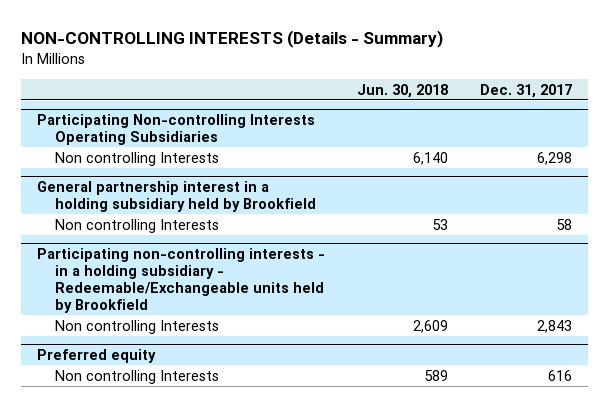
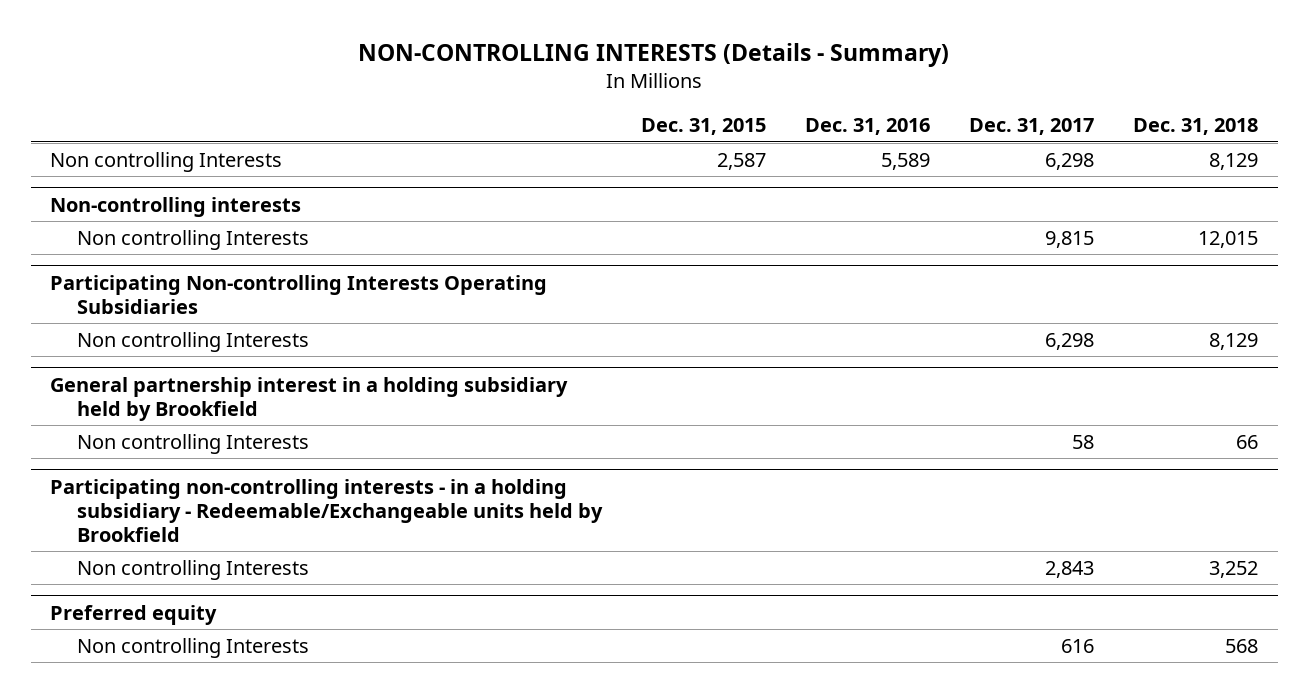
[357,83,449,98] Jun. 30, 2018 -> none
none -> [641,117,767,135] Dec. 31, 2015
none -> [805,117,931,135] Dec. 31, 2016
none -> [1133,117,1259,135] Dec. 31, 2018
none -> [50,151,283,172] Non controlling Interests
none -> [50,196,302,217] Non-controlling interests
none -> [77,229,310,250] Non controlling Interests

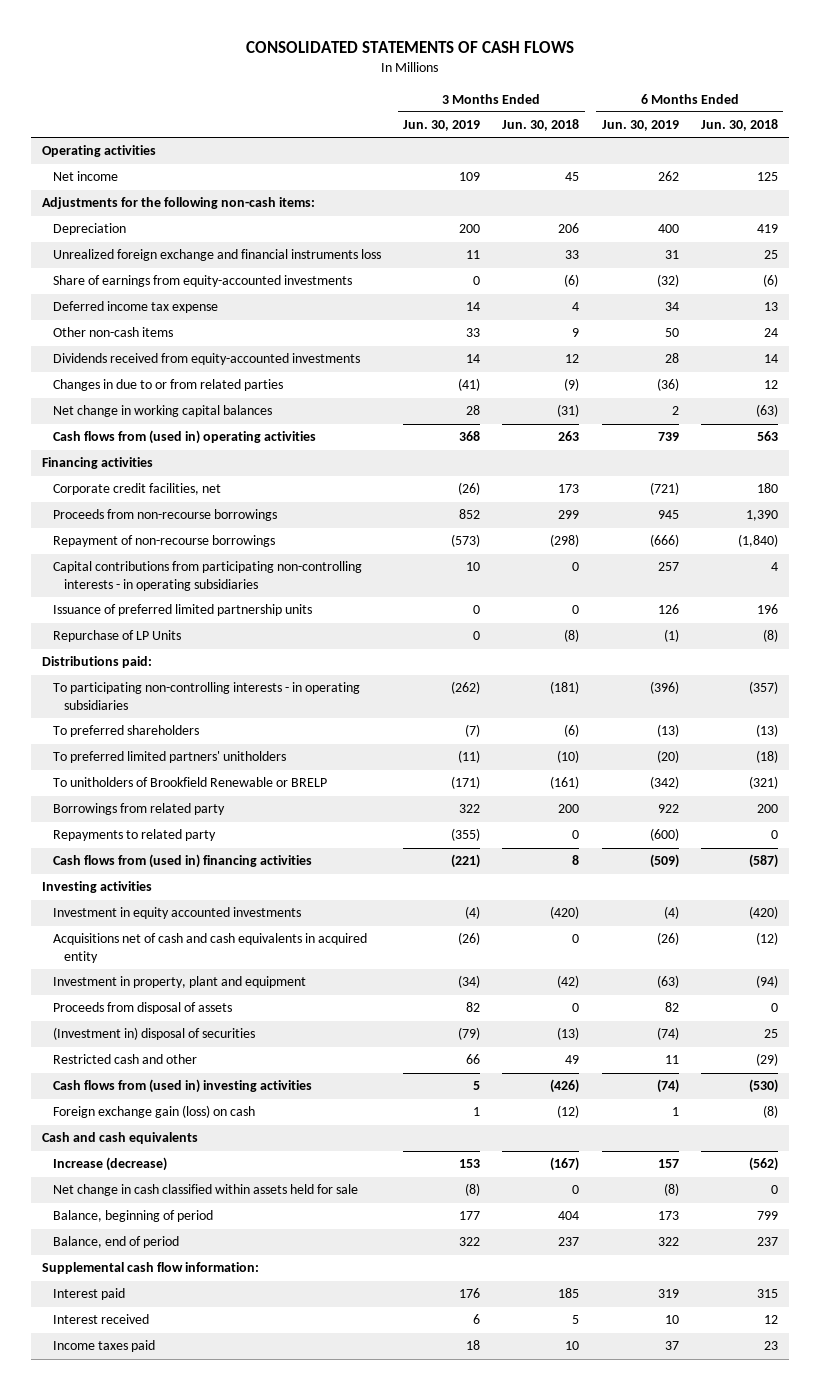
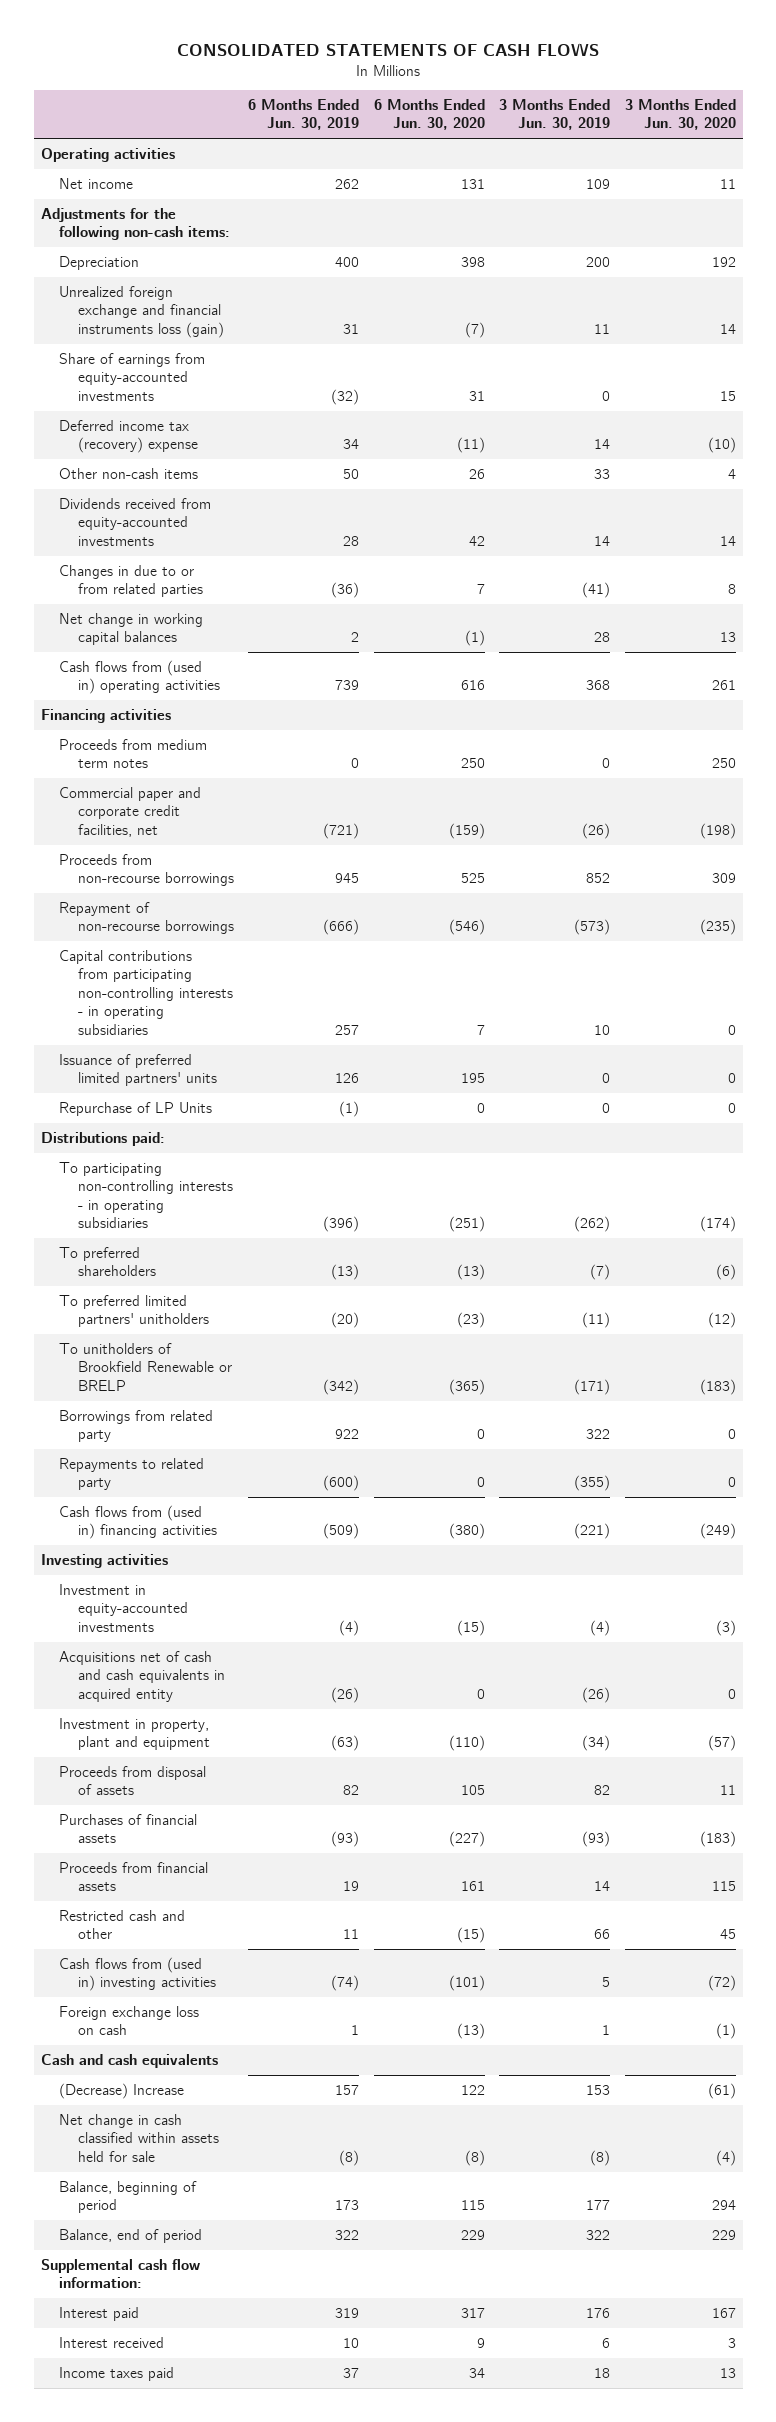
[502,119,580,132] Jun. 30, 2018 -> none
[700,119,778,132] Jun. 30, 2018 -> none
none -> [373,98,485,131] 6 Months Ended Jun. 30, 2020
none -> [624,98,736,131] 3 Months Ended Jun. 30, 2020
[53,249,382,262] Unrealized foreign exchange and financial instruments loss -> [59,285,224,338] Unrealized foreign exchange and financial instruments loss (gain)
[53,301,219,314] Deferred income tax expense -> [59,419,198,454] Deferred income tax (recovery) expense
none -> [59,738,208,769] Proceeds from medium term notes
[53,483,222,496] Corporate credit facilities, net -> [59,786,202,837] Commercial paper and corporate credit facilities, net
[53,604,313,617] Issuance of preferred limited partnership units -> [59,1053,217,1087] Issuance of preferred limited partners' units
[53,907,302,920] Investment in equity accounted investments -> [59,1583,188,1632] Investment in equity-accounted investments
[53,1027,256,1041] (Investment in) disposal of securities -> none
none -> [59,1813,198,1844] Purchases of financial assets
none -> [59,1861,209,1892] Proceeds from financial assets
[53,1105,256,1119] Foreign exchange gain (loss) on cash -> [59,2005,200,2036] Foreign exchange loss on cash
[53,1157,168,1172] Increase (decrease) -> [59,2082,185,2099] (Decrease) Increase

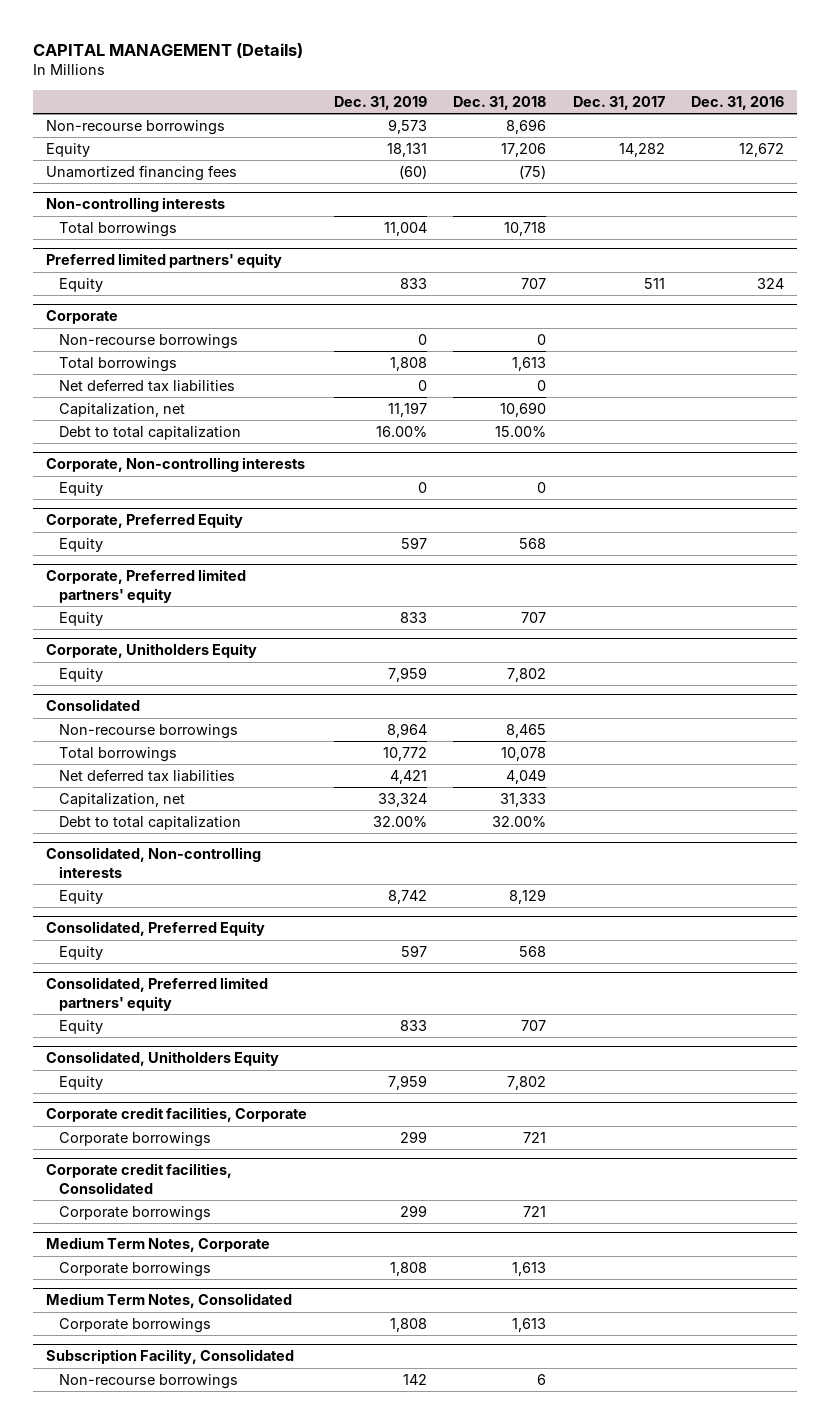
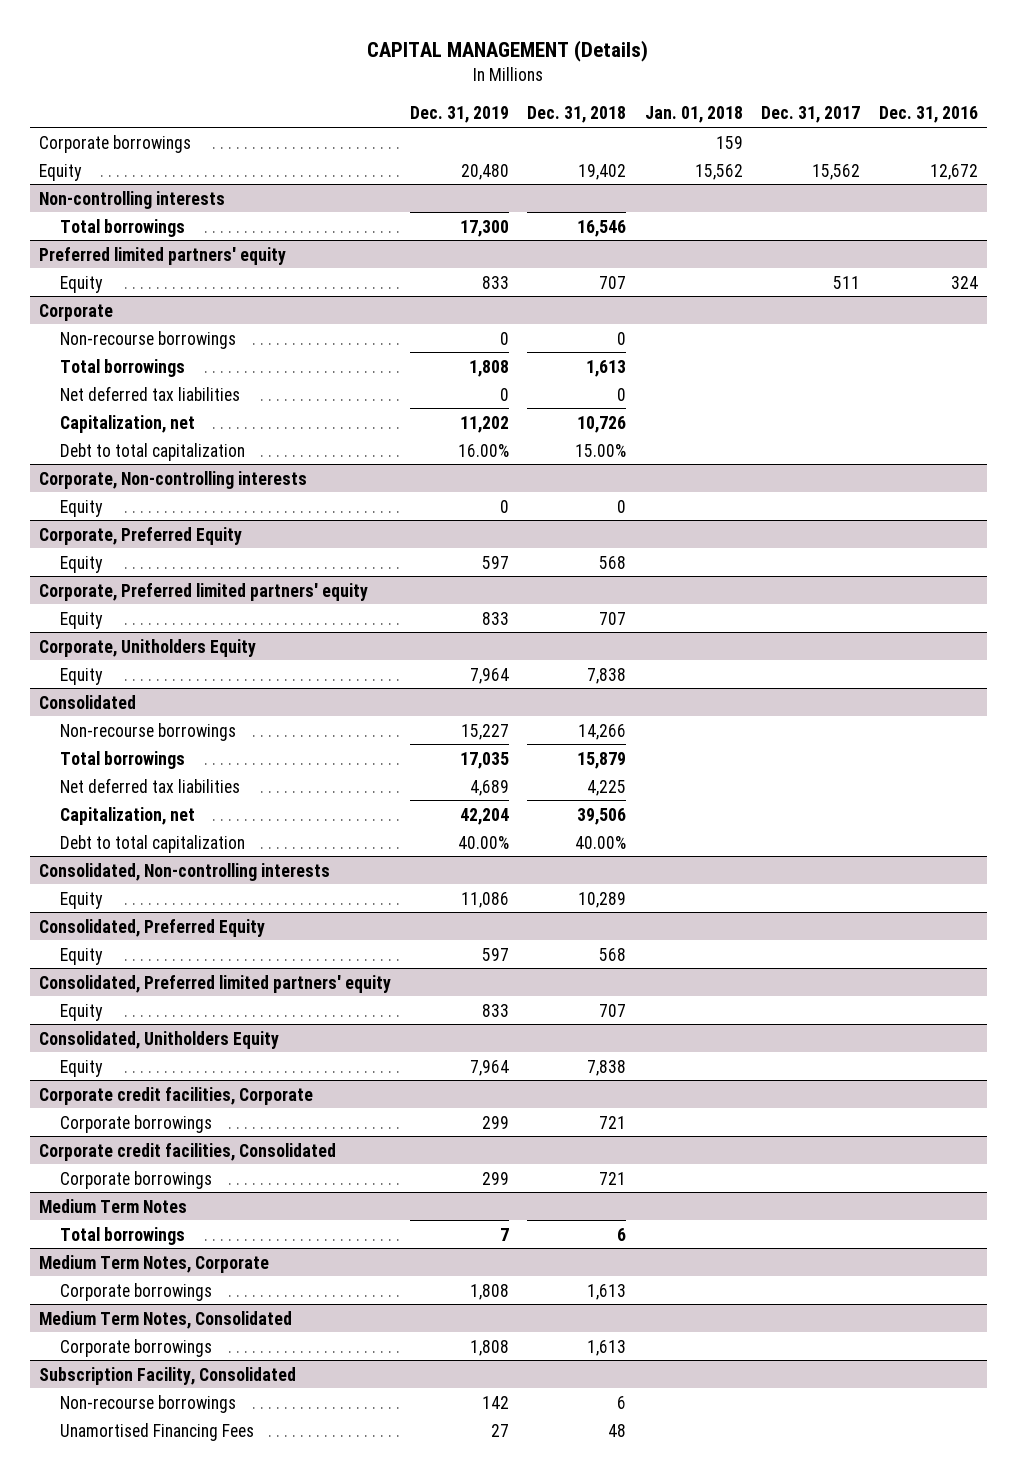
none -> [644,106,743,124] Jan. 01, 2018
[46,119,226,135] Non-recourse borrowings -> none
[46,164,238,181] Unamortized financing fees -> none
none -> [38,134,191,153] Corporate borrowings
[386,142,427,157] 18,131 -> [460,163,509,180] 20,480
[501,142,547,157] 17,206 -> [578,163,627,180] 19,402
[618,142,665,157] 14,282 -> [812,163,861,180] 15,562
[383,221,427,236] 11,004 -> [459,219,509,237] 17,300
[504,221,547,236] 10,718 -> [577,219,627,237] 16,546
[387,401,427,417] 11,197 -> [459,415,509,433] 11,202
[500,401,547,417] 10,690 -> [577,415,627,433] 10,726
[387,666,427,682] 7,959 -> [469,667,509,684] 7,964
[507,667,547,682] 7,802 -> [587,667,627,684] 7,838
[386,722,427,738] 8,964 -> [460,723,509,740] 15,227
[506,723,547,738] 8,465 -> [578,723,627,740] 14,266
[382,746,427,761] 10,772 -> [459,751,509,769] 17,035
[501,746,547,761] 10,078 -> [577,751,627,769] 15,879
[389,769,427,784] 4,421 -> [469,779,509,796] 4,689
[506,768,547,784] 4,049 -> [587,779,627,796] 4,225
[377,792,427,807] 33,324 -> [459,807,509,825] 42,204
[500,792,547,807] 31,333 -> [577,807,627,825] 39,506
[372,815,427,827] 32.00% -> [457,835,509,849] 40.00%
[492,815,547,827] 32.00% -> [575,835,627,849] 40.00%
[387,889,427,904] 8,742 -> [460,891,509,908] 11,086
[509,888,547,904] 8,129 -> [578,891,627,908] 10,289
[387,1074,427,1090] 7,959 -> [469,1059,509,1076] 7,964
[507,1075,547,1090] 7,802 -> [587,1059,627,1076] 7,838
none -> [38,1198,187,1213] Medium Term Notes
none -> [60,1226,186,1245] Total borrowings
none -> [60,1422,255,1441] Unamortised Financing Fees

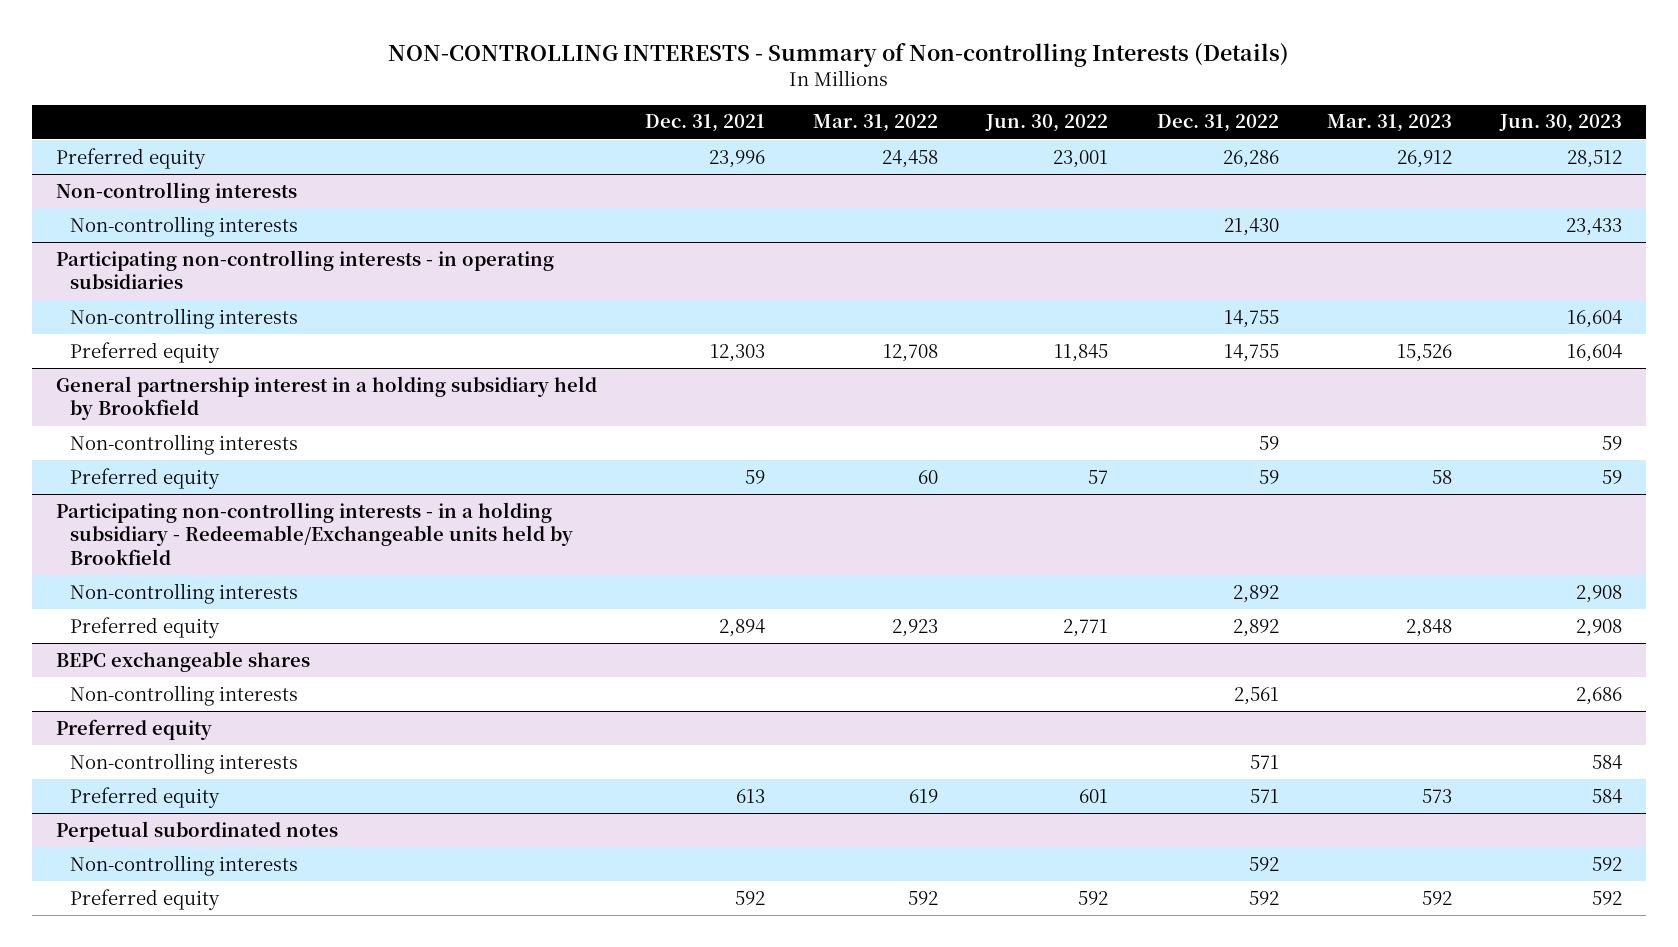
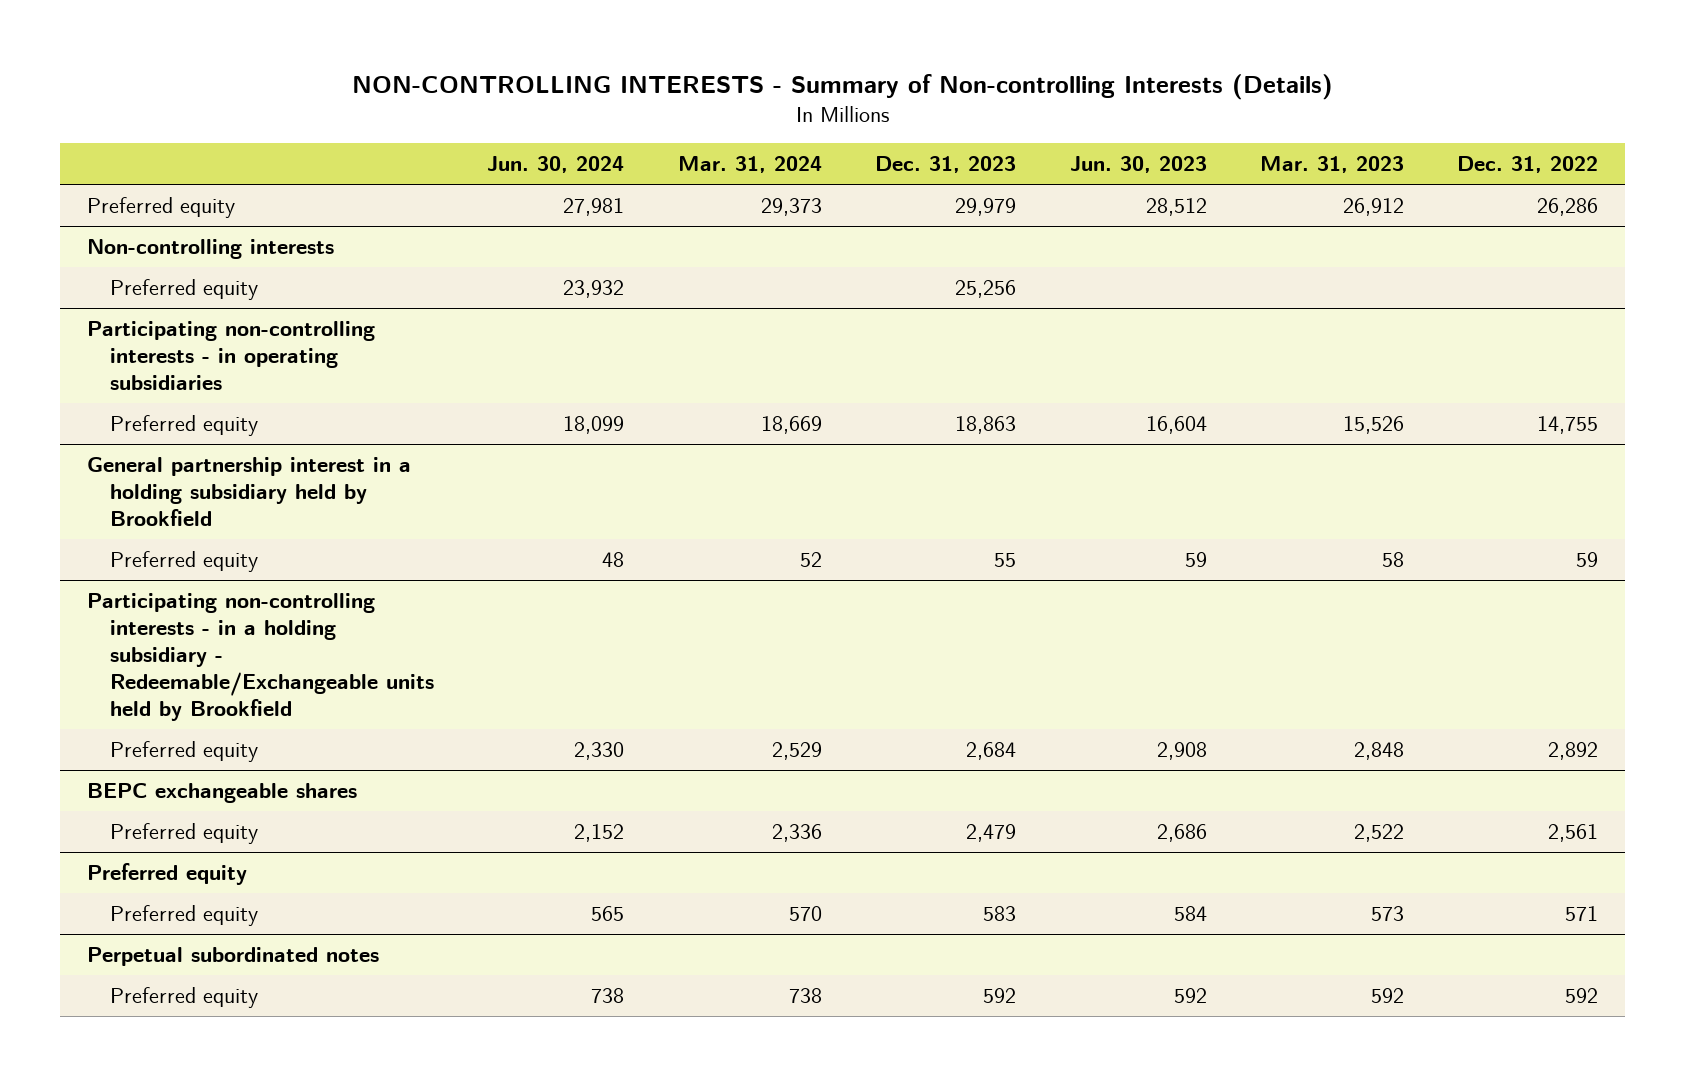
[645,114,766,133] Dec. 31, 2021 -> none
[813,114,939,133] Mar. 31, 2022 -> none
[985,114,1109,133] Jun. 30, 2022 -> none
none -> [487,156,625,174] Jun. 30, 2024
none -> [677,156,822,174] Mar. 31, 2024
none -> [875,156,1017,174] Dec. 31, 2023
[70,215,299,237] Non-controlling interests -> none
none -> [109,278,258,300] Preferred equity
[70,307,299,329] Non-controlling interests -> none
[70,433,299,455] Non-controlling interests -> none
[70,582,299,604] Non-controlling interests -> none
[70,684,299,706] Non-controlling interests -> none
none -> [109,822,258,844] Preferred equity
[70,752,299,774] Non-controlling interests -> none
[70,854,299,876] Non-controlling interests -> none

